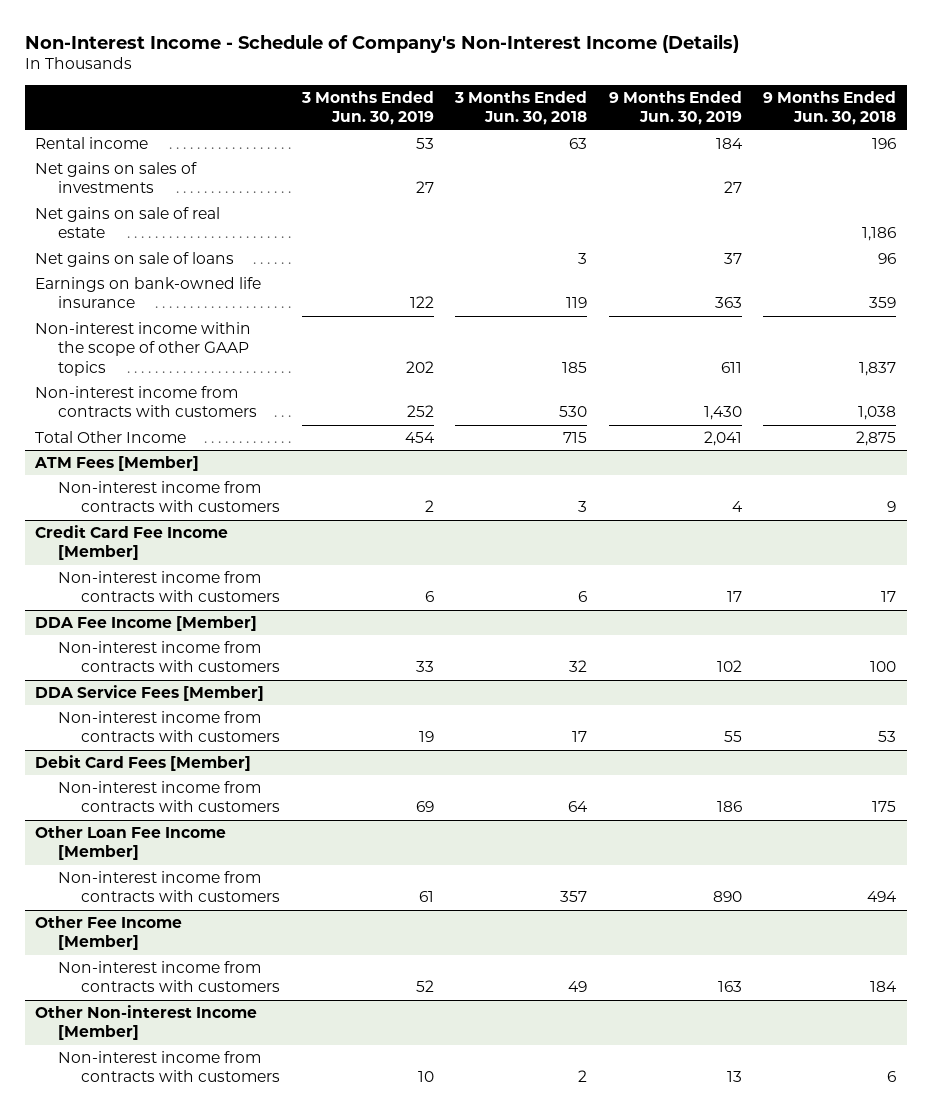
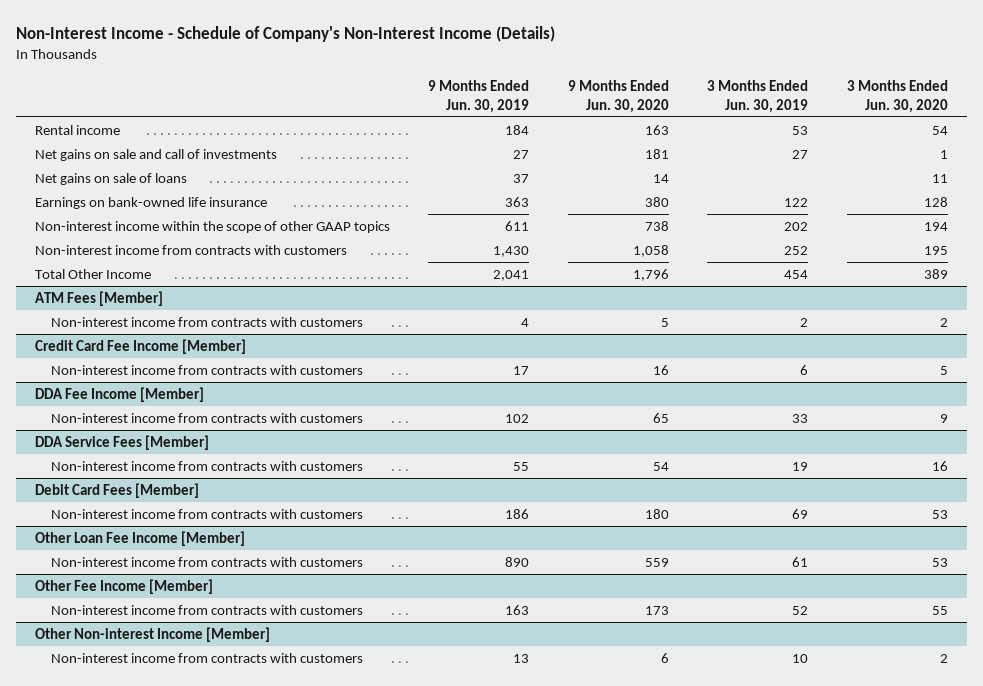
[454,90,588,126] 3 Months Ended Jun. 30, 2018 -> none
[763,90,897,126] 9 Months Ended Jun. 30, 2018 -> none
none -> [567,79,669,113] 9 Months Ended Jun. 30, 2020
none -> [846,79,948,113] 3 Months Ended Jun. 30, 2020
[35,207,221,239] Net gains on sale of real estate -> none
[35,162,198,194] Net gains on sales of investments -> [34,148,277,161] Net gains on sale and call of investments

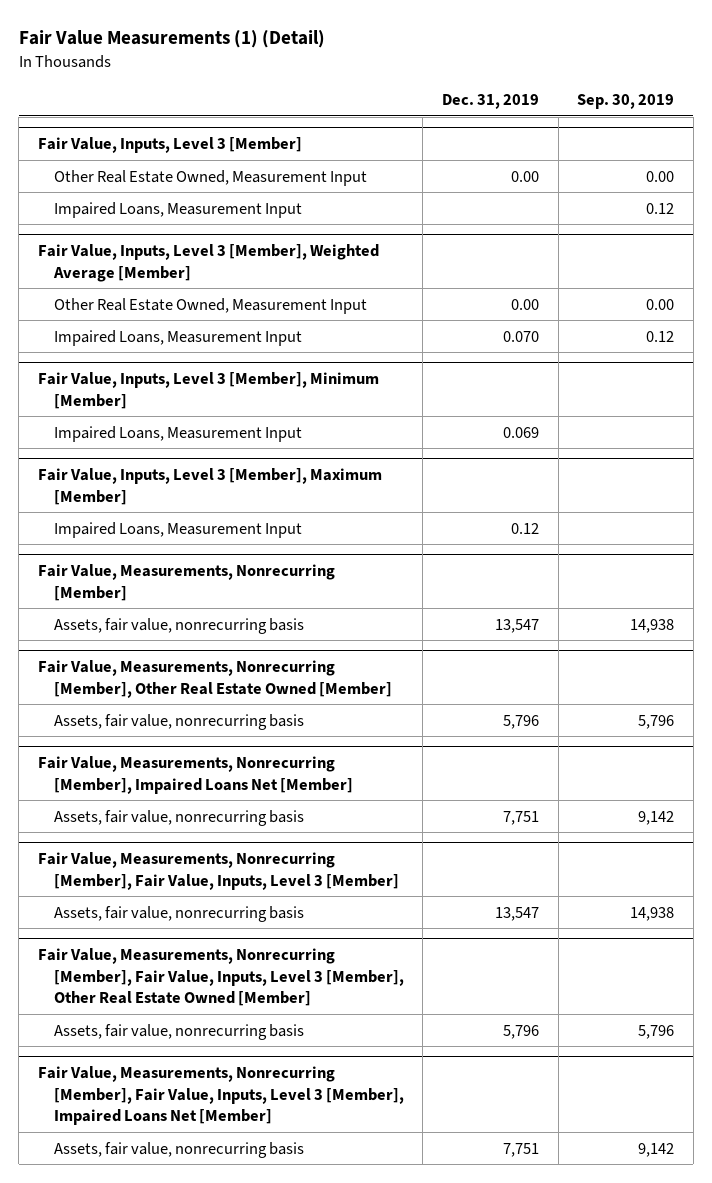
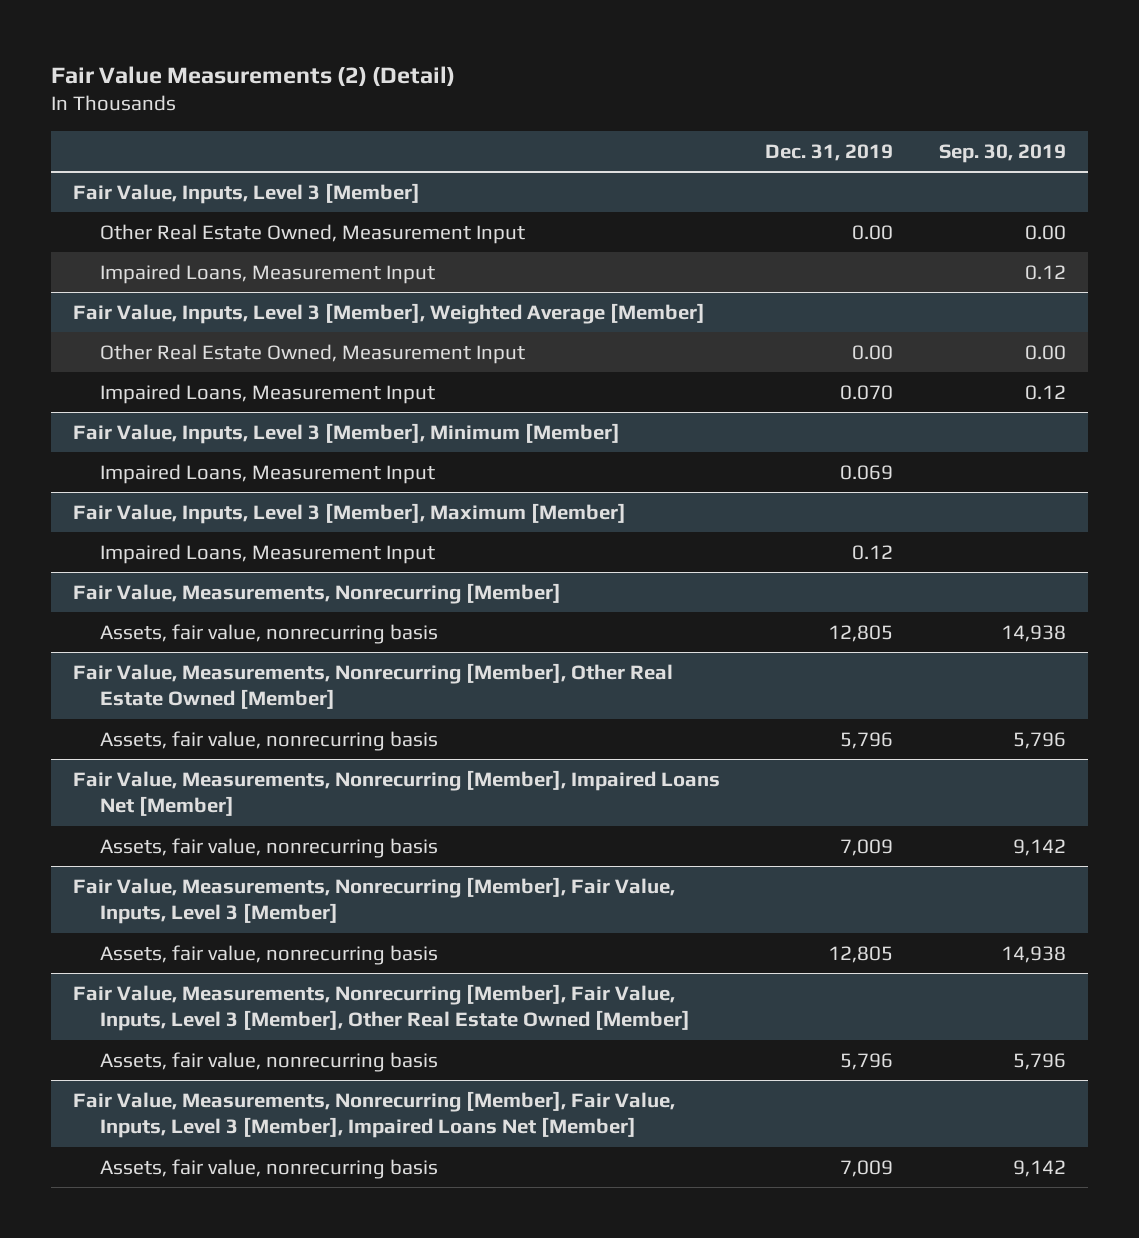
[18,30,325,49] Fair Value Measurements (1) (Detail) -> [50,65,455,86] Fair Value Measurements (2) (Detail)
[494,618,539,633] 13,547 -> [828,624,894,642] 12,805
[502,810,539,825] 7,751 -> [840,838,894,856] 7,009
[494,906,539,921] 13,547 -> [828,945,894,963] 12,805
[502,1142,539,1157] 7,751 -> [840,1159,894,1177] 7,009

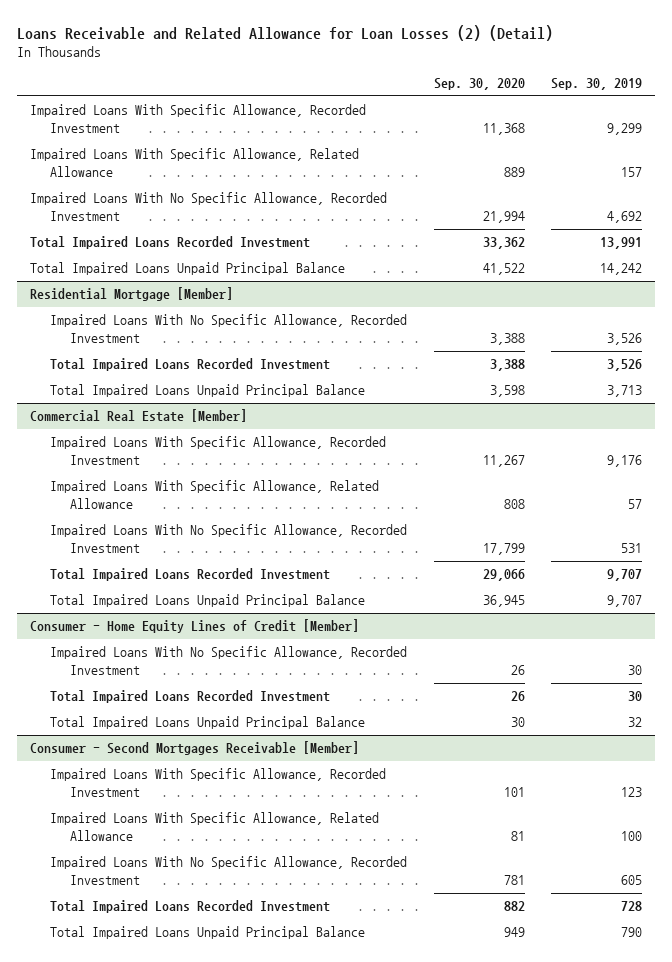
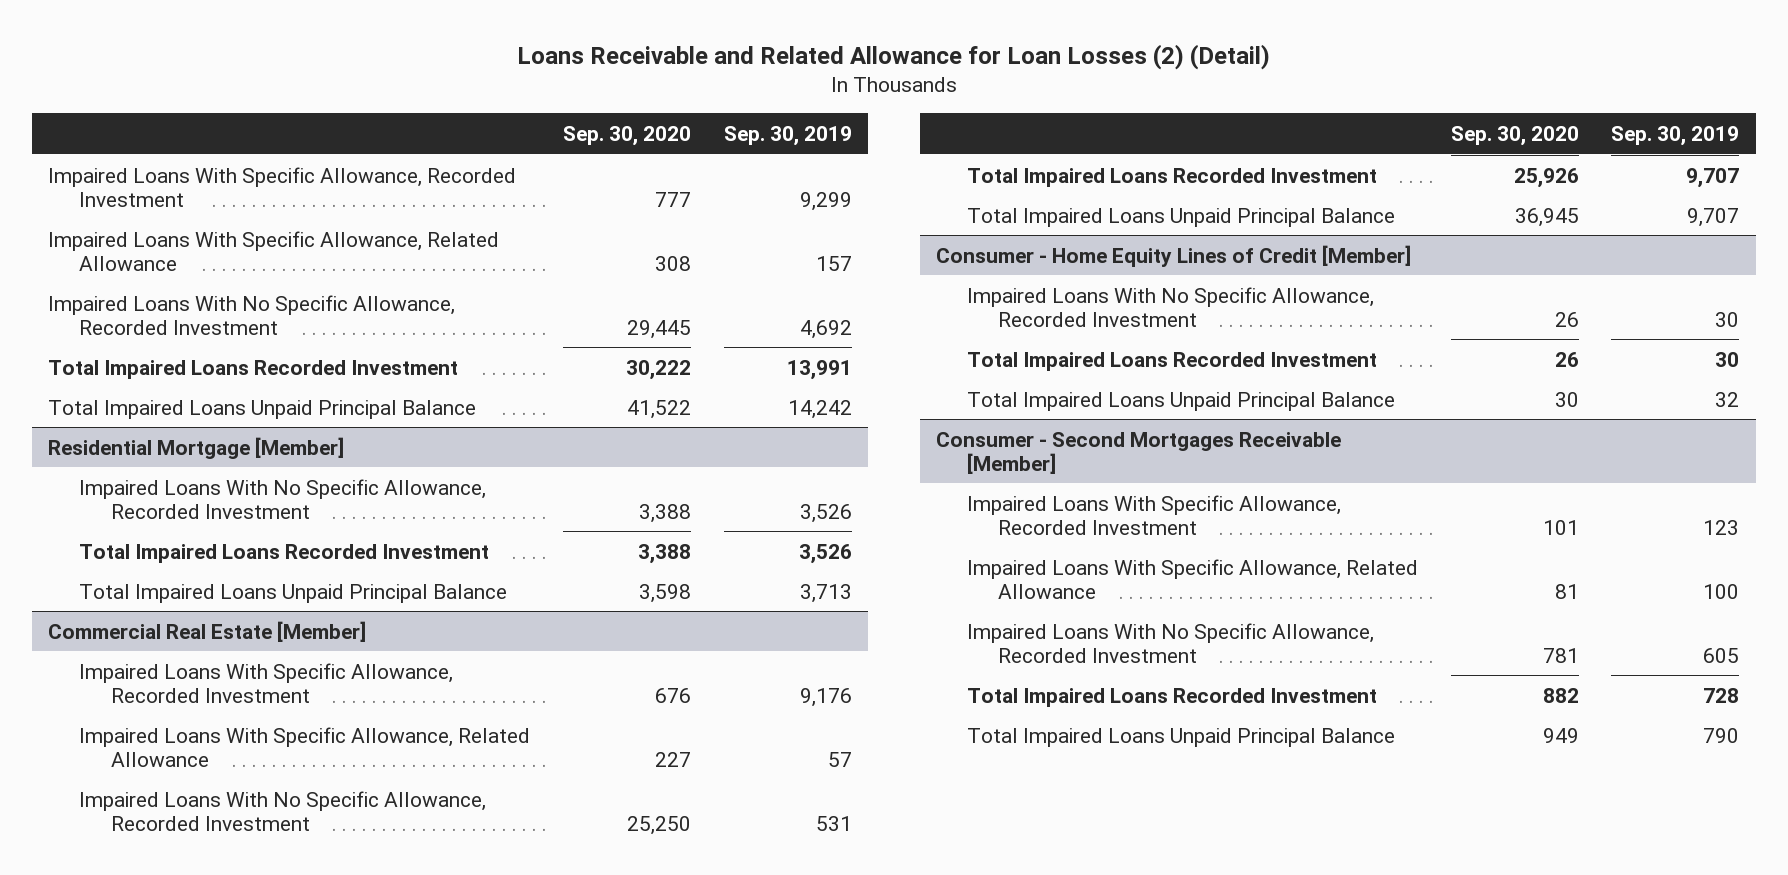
[482,122,525,135] 11,368 -> [654,191,691,207] 777
[503,166,525,177] 889 -> [654,255,691,271] 308
[482,210,525,223] 21,994 -> [626,319,691,339] 29,445
[482,237,525,250] 33,362 -> [625,359,691,380] 30,222
[482,454,525,467] 11,267 -> [654,687,691,703] 676
[503,498,525,509] 808 -> [654,751,691,767] 227
[482,542,525,555] 17,799 -> [626,815,691,835] 25,250
[482,569,525,582] 29,066 -> [1513,167,1579,188] 25,926

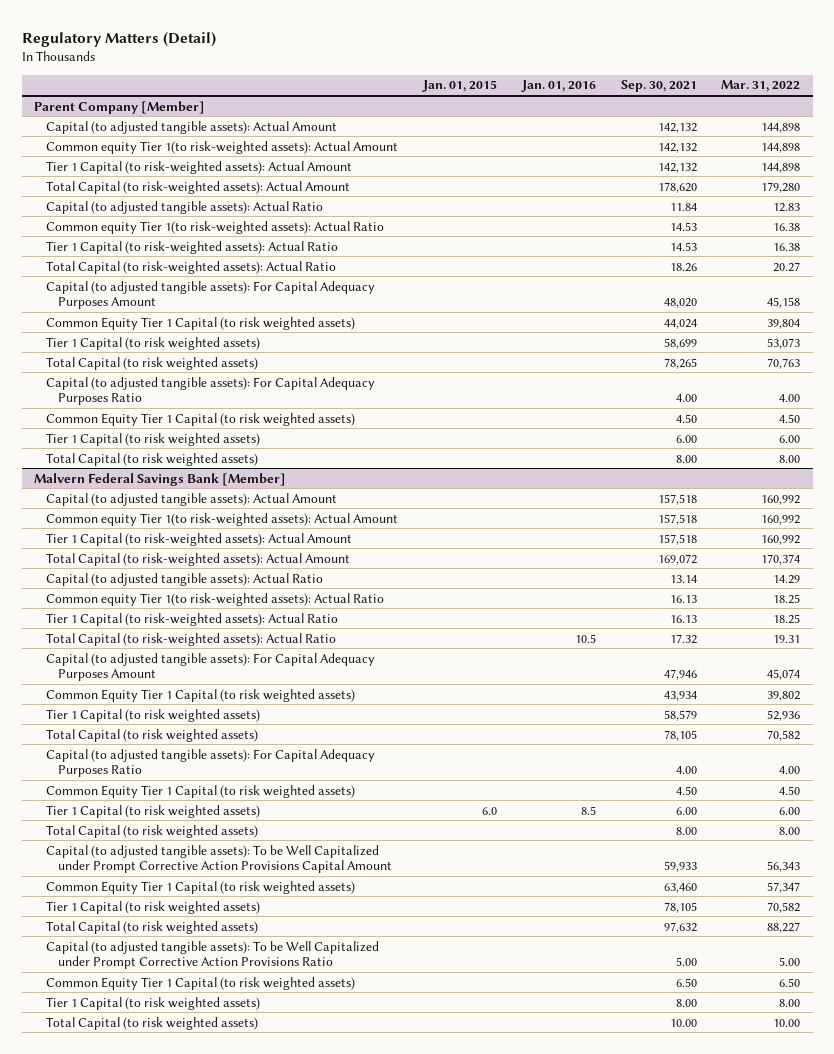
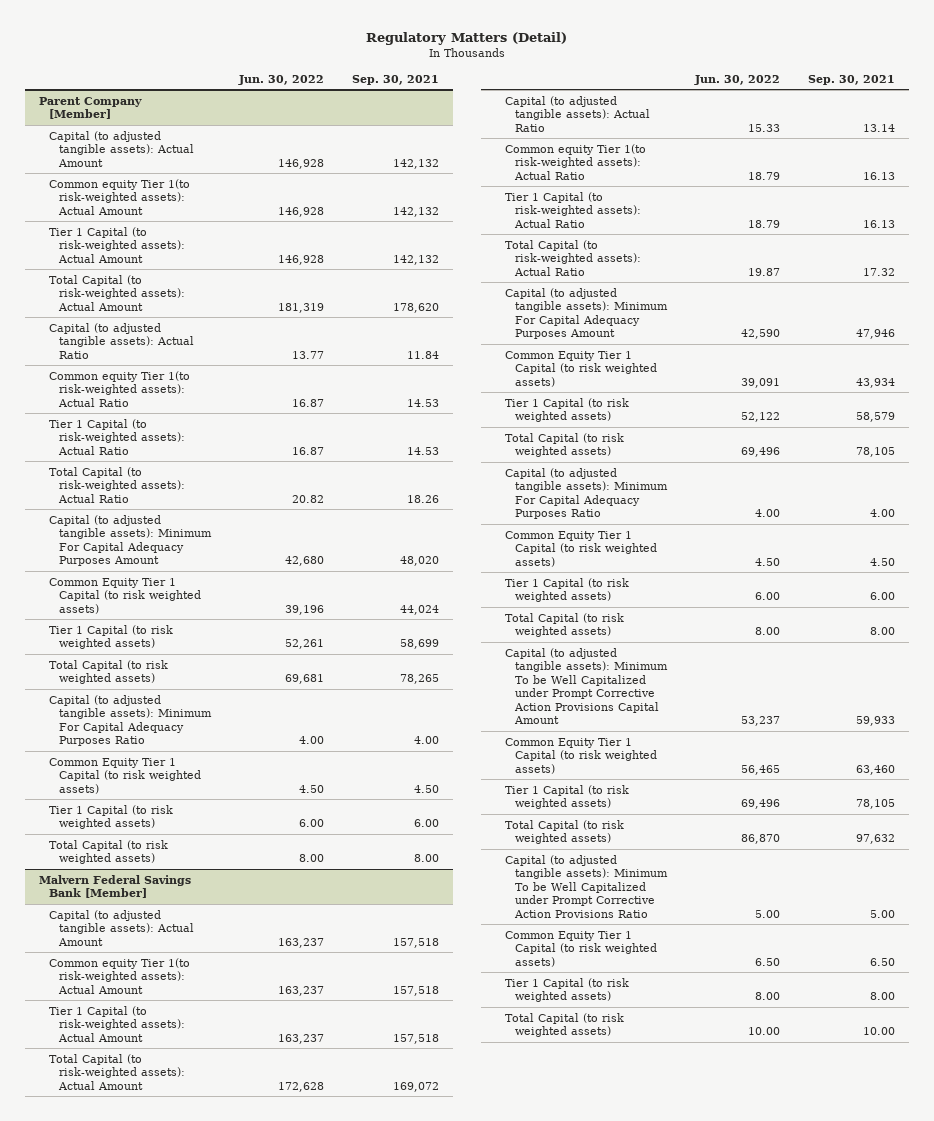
[421,80,497,93] Jan. 01, 2015 -> none
[520,80,596,93] Jan. 01, 2016 -> none
[721,80,801,93] Mar. 31, 2022 -> none
none -> [237,74,324,85] Jun. 30, 2022
[46,280,376,310] Capital (to adjusted tangible assets): For Capital Adequacy Purposes Amount -> [48,514,212,567] Capital (to adjusted tangible assets): Minimum For Capital Adequacy Purposes Amount
[46,376,376,406] Capital (to adjusted tangible assets): For Capital Adequacy Purposes Ratio -> [48,694,212,747] Capital (to adjusted tangible assets): Minimum For Capital Adequacy Purposes Ratio
[46,652,376,682] Capital (to adjusted tangible assets): For Capital Adequacy Purposes Amount -> [504,287,668,340] Capital (to adjusted tangible assets): Minimum For Capital Adequacy Purposes Amount
[46,748,376,778] Capital (to adjusted tangible assets): For Capital Adequacy Purposes Ratio -> [504,467,668,520] Capital (to adjusted tangible assets): Minimum For Capital Adequacy Purposes Ratio
[46,844,393,874] Capital (to adjusted tangible assets): To be Well Capitalized under Prompt Corrective Action Provisions Capital Amount -> [504,647,668,725] Capital (to adjusted tangible assets): Minimum To be Well Capitalized under Prompt Corrective Action Provisions Capital Amount
[46,940,380,970] Capital (to adjusted tangible assets): To be Well Capitalized under Prompt Corrective Action Provisions Ratio -> [504,854,668,918] Capital (to adjusted tangible assets): Minimum To be Well Capitalized under Prompt Corrective Action Provisions Ratio

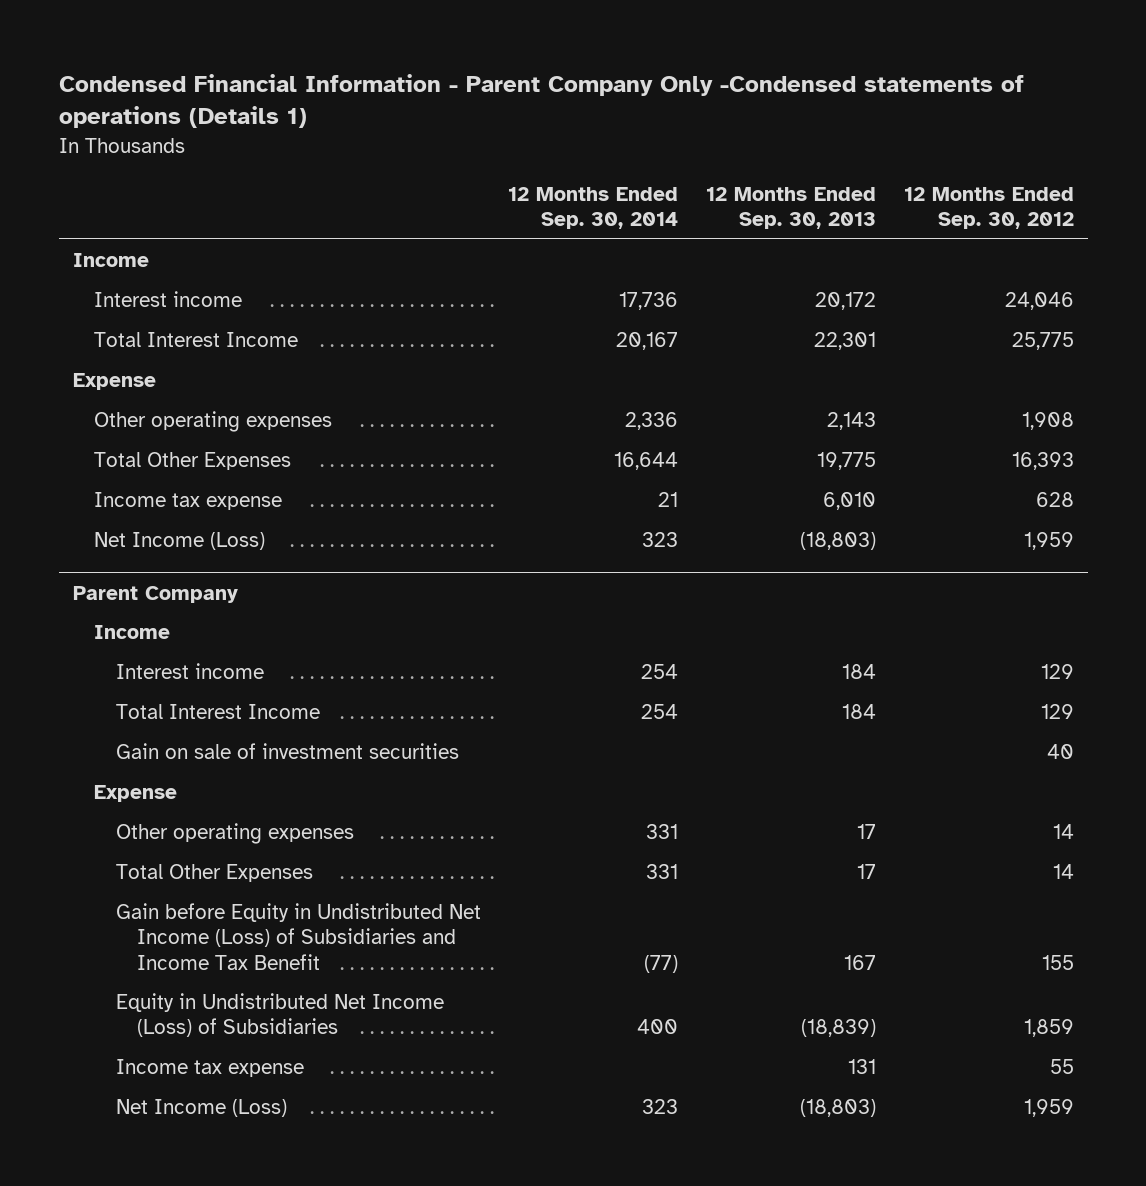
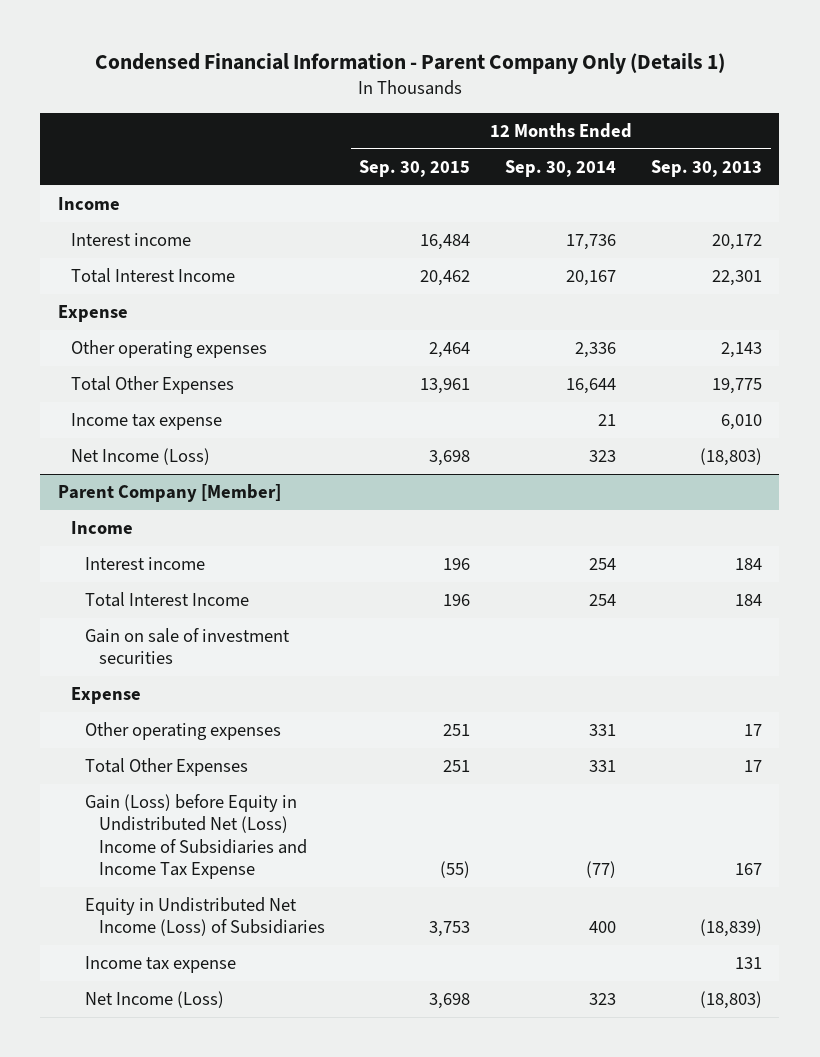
[58,73,1024,129] Condensed Financial Information - Parent Company Only -Condensed statements of operations (Details 1) -> [94,53,725,75] Condensed Financial Information - Parent Company Only (Details 1)
[903,186,1074,230] 12 Months Ended Sep. 30, 2012 -> none
none -> [359,160,471,178] Sep. 30, 2015
[72,585,238,603] Parent Company -> [57,484,281,503] Parent Company [Member]
[115,902,481,970] Gain before Equity in Undistributed Net Income (Loss) of Subsidiaries and Income Tax Benefit -> [84,794,307,880] Gain (Loss) before Equity in Undistributed Net (Loss) Income of Subsidiaries and Income Tax Expense

